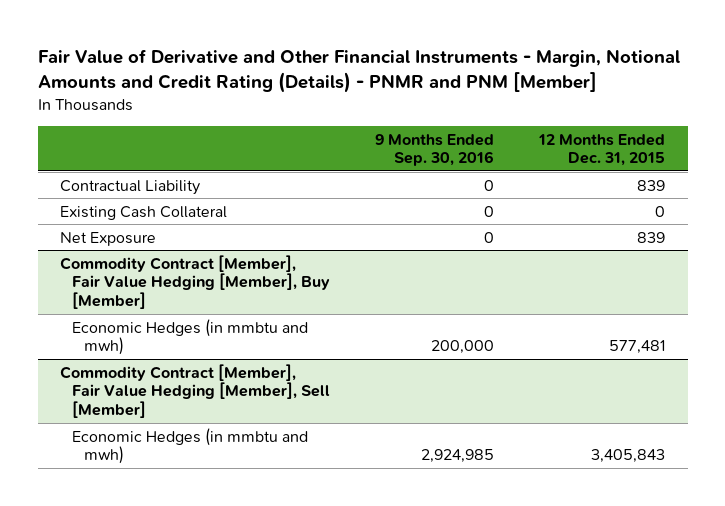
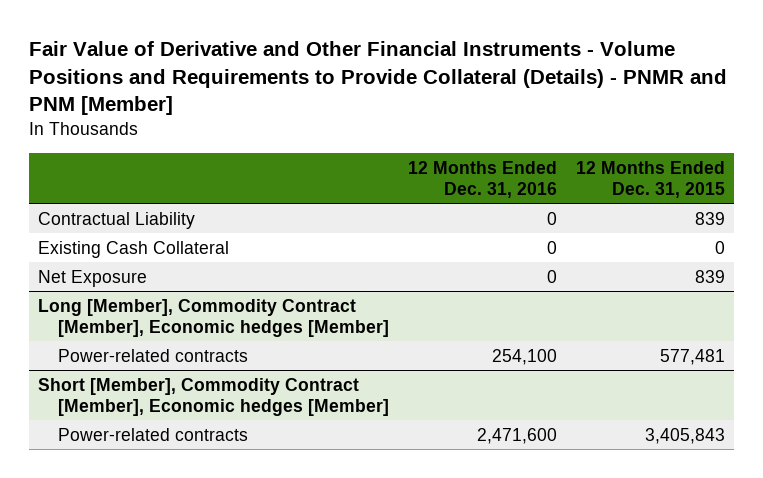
[37,48,680,94] Fair Value of Derivative and Other Financial Instruments - Margin, Notional Amounts and Credit Rating (Details) - PNMR and PNM [Member] -> [28,41,727,116] Fair Value of Derivative and Other Financial Instruments - Volume Positions and Requirements to Provide Collateral (Details) - PNMR and PNM [Member]
[375,133,495,167] 9 Months Ended Sep. 30, 2016 -> none
none -> [408,160,558,198] 12 Months Ended Dec. 31, 2016
[60,254,331,310] Commodity Contract [Member], Fair Value Hedging [Member], Buy [Member] -> none
[60,363,331,419] Commodity Contract [Member], Fair Value Hedging [Member], Sell [Member] -> none
none -> [38,298,390,337] Long [Member], Commodity Contract [Member], Economic hedges [Member]
[72,318,309,356] Economic Hedges (in mmbtu and mwh) -> [58,348,249,362] Power-related contracts
none -> [38,377,390,416] Short [Member], Commodity Contract [Member], Economic hedges [Member]
[72,427,309,465] Economic Hedges (in mmbtu and mwh) -> [58,427,249,441] Power-related contracts

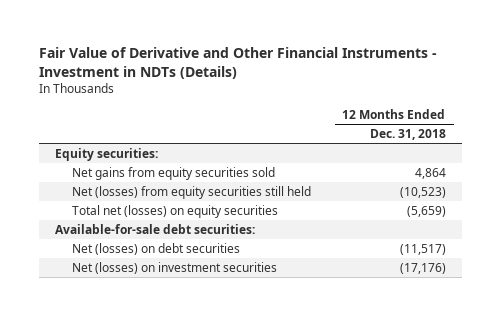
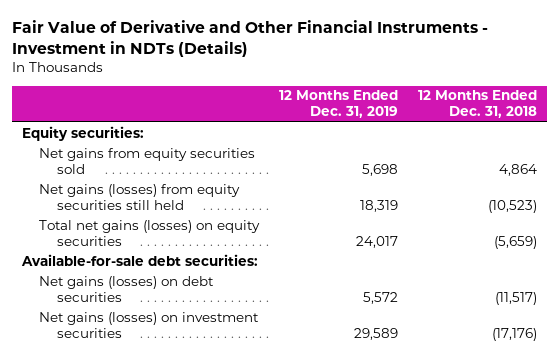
none -> [279,90,399,119] 12 Months Ended Dec. 31, 2019
[71,185,311,199] Net (losses) from equity securities still held -> [39,183,241,210] Net gains (losses) from equity securities still held
[71,204,278,218] Total net (losses) on equity securities -> [39,219,261,246] Total net gains (losses) on equity securities
[71,242,240,255] Net (losses) on debt securities -> [39,275,215,302] Net gains (losses) on debt securities
[71,261,277,274] Net (losses) on investment securities -> [39,311,260,338] Net gains (losses) on investment securities

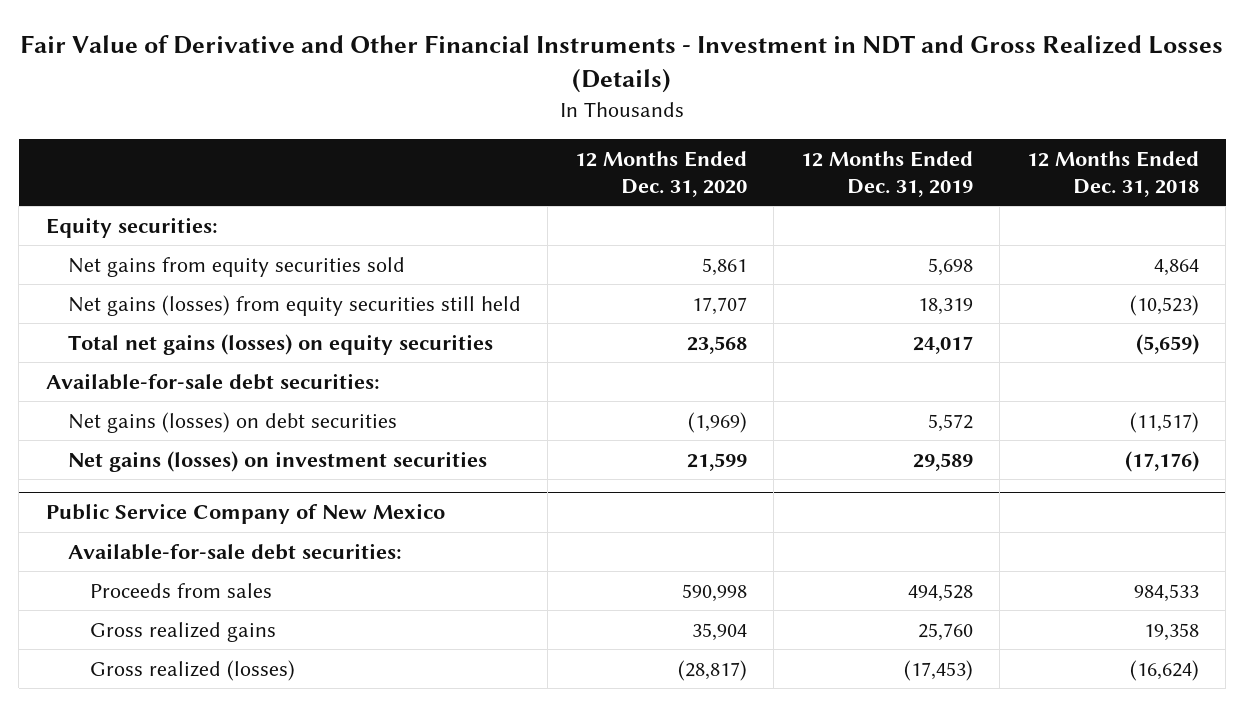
[11,19,488,57] Fair Value of Derivative and Other Financial Instruments - Investment in NDTs (Details) -> [20,34,1224,94] Fair Value of Derivative and Other Financial Instruments - Investment in NDT and Gross Realized Losses (Details)
none -> [574,150,747,198] 12 Months Ended Dec. 31, 2020
none -> [45,503,445,525] Public Service Company of New Mexico
none -> [67,542,402,560] Available-for-sale debt securities:
none -> [89,582,272,598] Proceeds from sales
none -> [89,621,276,642] Gross realized gains
none -> [89,659,295,681] Gross realized (losses)

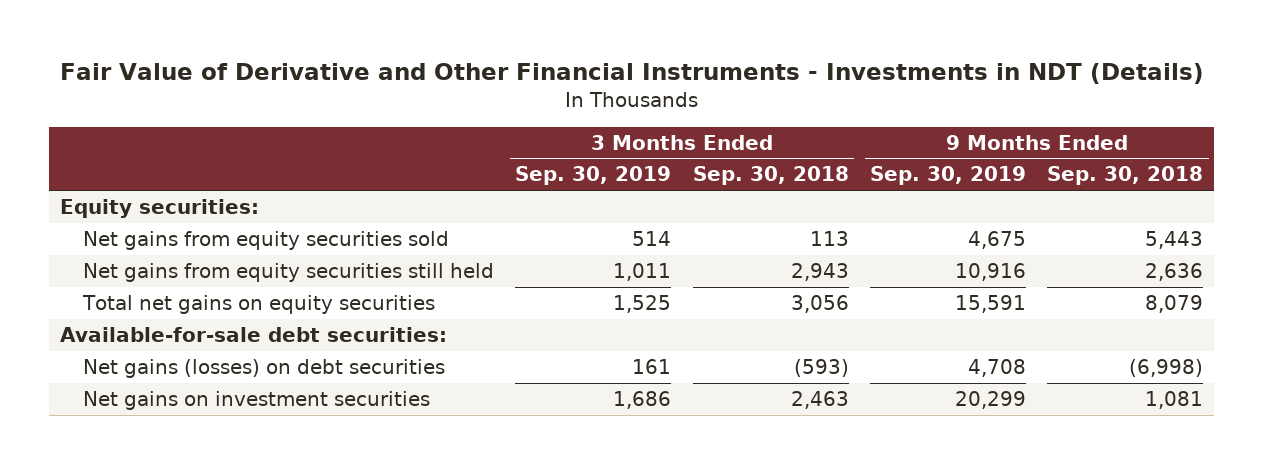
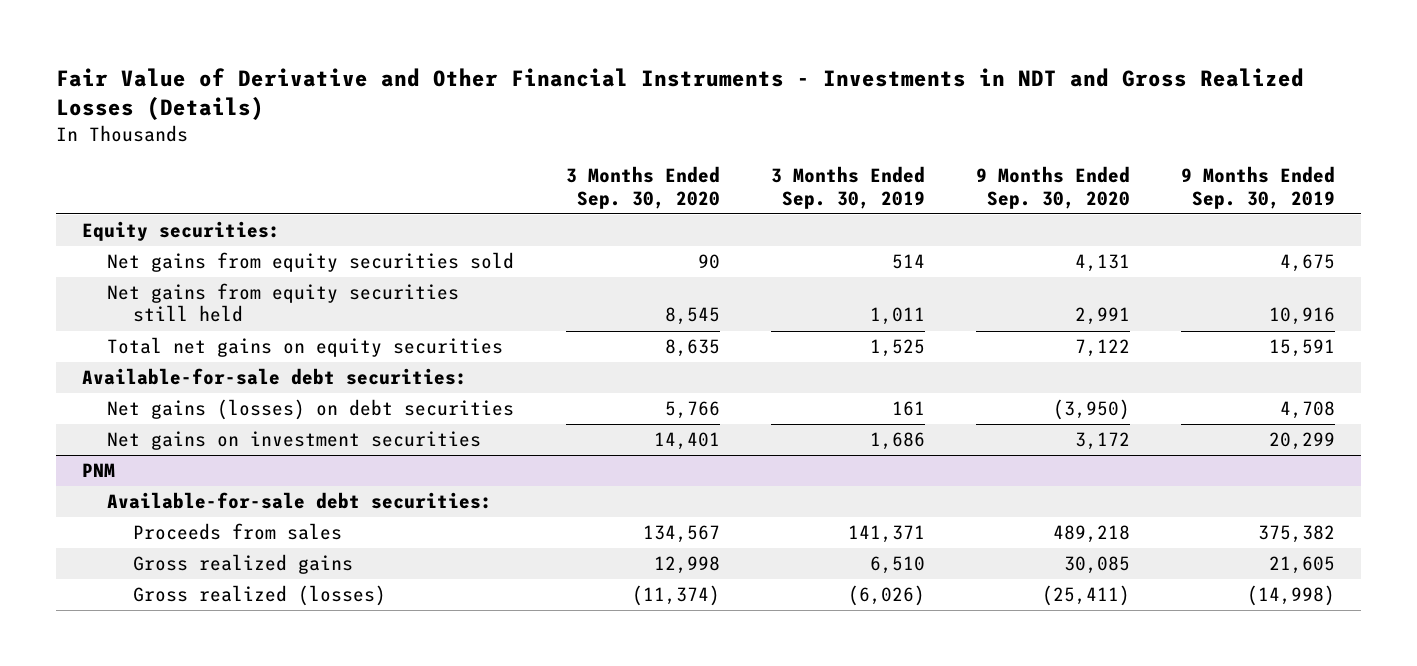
[59,62,1204,84] Fair Value of Derivative and Other Financial Instruments - Investments in NDT (Details) -> [56,67,1305,121] Fair Value of Derivative and Other Financial Instruments - Investments in NDT and Gross Realized Losses (Details)
[692,166,849,186] Sep. 30, 2018 -> none
[1047,166,1204,186] Sep. 30, 2018 -> none
none -> [565,166,720,209] 3 Months Ended Sep. 30, 2020
none -> [976,166,1131,209] 9 Months Ended Sep. 30, 2020
none -> [81,463,115,478] PNM
none -> [107,492,493,510] Available-for-sale debt securities:
none -> [133,523,343,541] Proceeds from sales
none -> [133,554,354,575] Gross realized gains
none -> [133,585,387,607] Gross realized (losses)

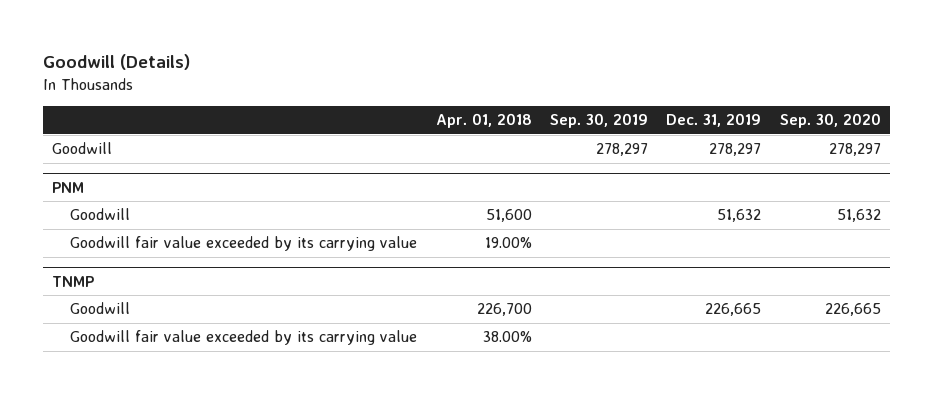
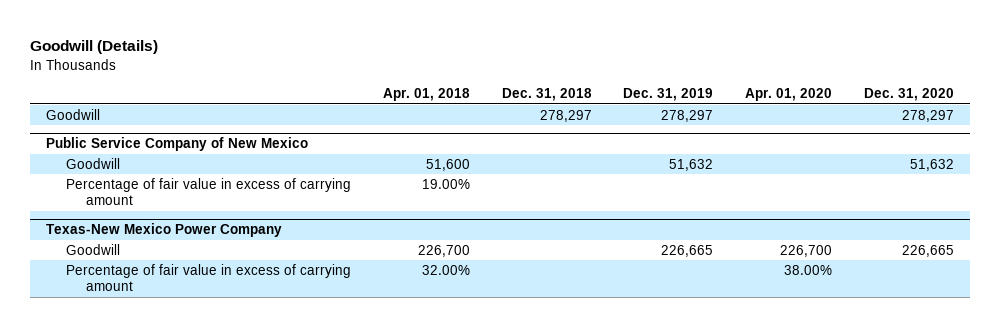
[549,113,648,129] Sep. 30, 2019 -> none
[779,113,881,129] Sep. 30, 2020 -> none
none -> [501,88,592,102] Dec. 31, 2018
none -> [745,88,833,102] Apr. 01, 2020
none -> [864,88,955,102] Dec. 31, 2020
[52,181,85,193] PNM -> [45,137,308,152] Public Service Company of New Mexico
[70,236,418,252] Goodwill fair value exceeded by its carrying value -> [65,177,351,206] Percentage of fair value in excess of carrying amount
[52,275,95,287] TNMP -> [45,223,282,238] Texas-New Mexico Power Company
[70,330,418,346] Goodwill fair value exceeded by its carrying value -> [65,263,351,292] Percentage of fair value in excess of carrying amount
[482,331,532,343] 38.00% -> [421,264,470,275] 32.00%

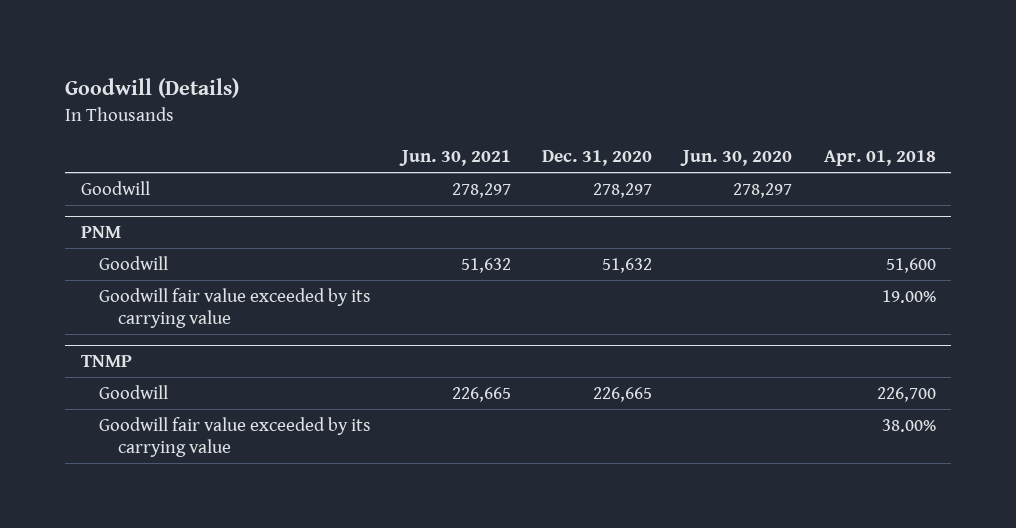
[501,88,592,102] Dec. 31, 2018 -> none
[623,88,714,102] Dec. 31, 2019 -> none
[745,88,833,102] Apr. 01, 2020 -> none
none -> [399,149,512,166] Jun. 30, 2021
none -> [680,149,793,166] Jun. 30, 2020
[45,137,308,152] Public Service Company of New Mexico -> [80,226,121,239] PNM
[65,177,351,206] Percentage of fair value in excess of carrying amount -> [99,288,372,329] Goodwill fair value exceeded by its carrying value
[45,223,282,238] Texas-New Mexico Power Company -> [80,355,132,368] TNMP
[65,263,351,292] Percentage of fair value in excess of carrying amount -> [99,417,372,458] Goodwill fair value exceeded by its carrying value
[421,264,470,275] 32.00% -> [881,419,936,433] 38.00%

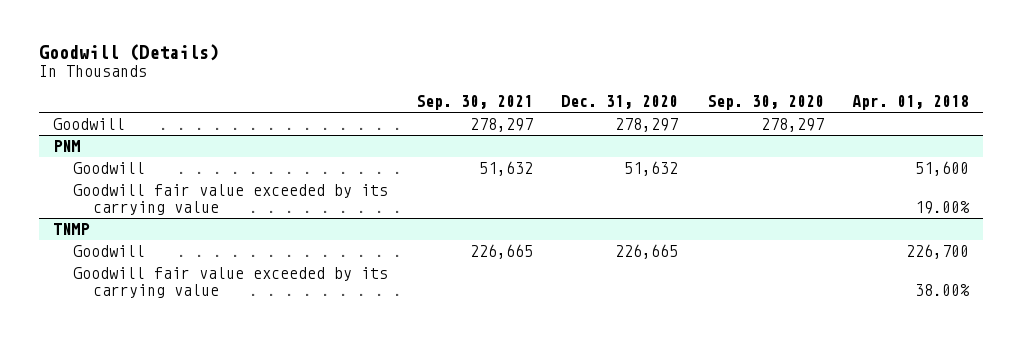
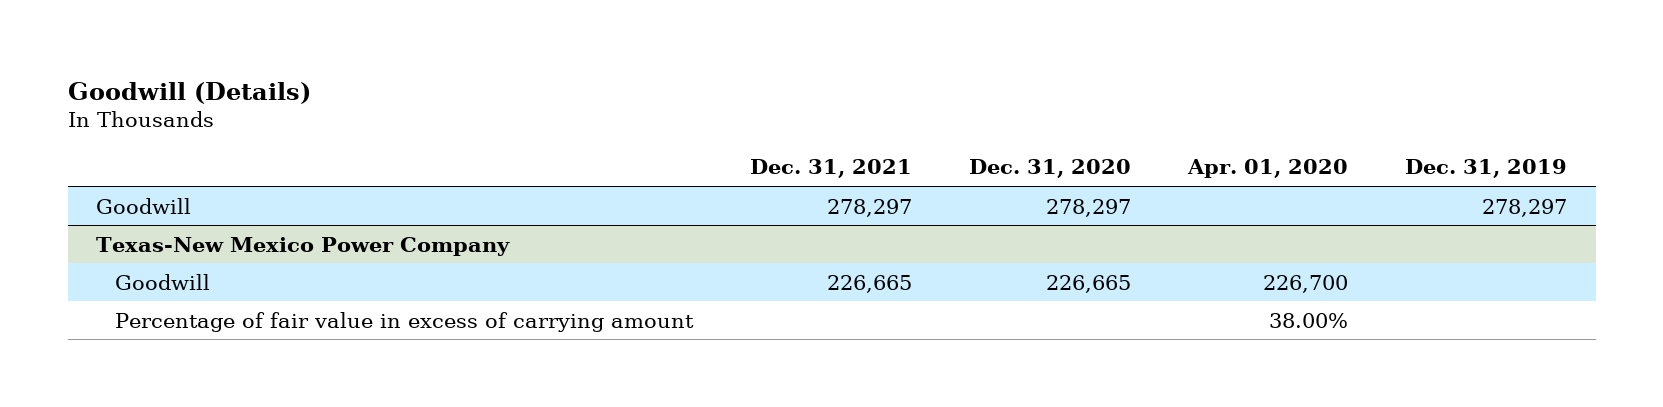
[416,94,534,110] Sep. 30, 2021 -> none
[706,94,824,110] Sep. 30, 2020 -> none
[851,94,969,110] Apr. 01, 2018 -> none
none -> [749,159,912,179] Dec. 31, 2021
none -> [1187,159,1349,179] Apr. 01, 2020
none -> [1405,159,1568,179] Dec. 31, 2019
[52,140,80,153] PNM -> none
[72,162,145,175] Goodwill -> none
[72,184,388,215] Goodwill fair value exceeded by its carrying value -> none
[52,223,90,236] TNMP -> [96,236,511,256] Texas-New Mexico Power Company
[72,267,388,298] Goodwill fair value exceeded by its carrying value -> [114,311,694,332] Percentage of fair value in excess of carrying amount

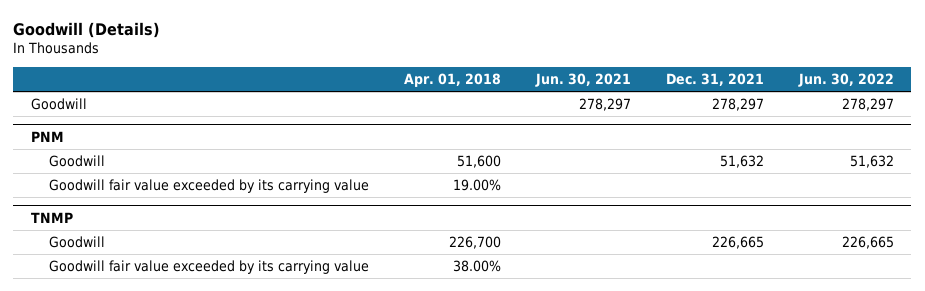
[968,159,1131,179] Dec. 31, 2020 -> none
[1187,159,1349,179] Apr. 01, 2020 -> none
[1405,159,1568,179] Dec. 31, 2019 -> none
none -> [403,73,501,88] Apr. 01, 2018
none -> [534,73,631,88] Jun. 30, 2021
none -> [797,73,894,88] Jun. 30, 2022
none -> [30,130,64,142] PNM
none -> [48,155,105,168] Goodwill
none -> [48,179,369,194] Goodwill fair value exceeded by its carrying value
[96,236,511,256] Texas-New Mexico Power Company -> [30,211,73,223] TNMP
[114,311,694,332] Percentage of fair value in excess of carrying amount -> [48,260,369,275] Goodwill fair value exceeded by its carrying value

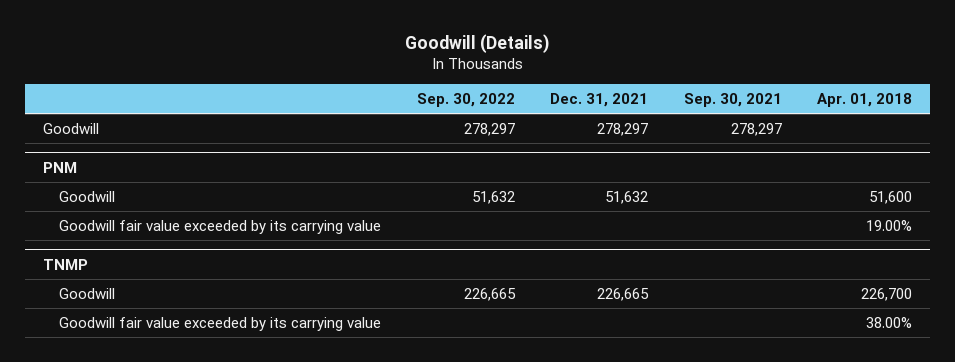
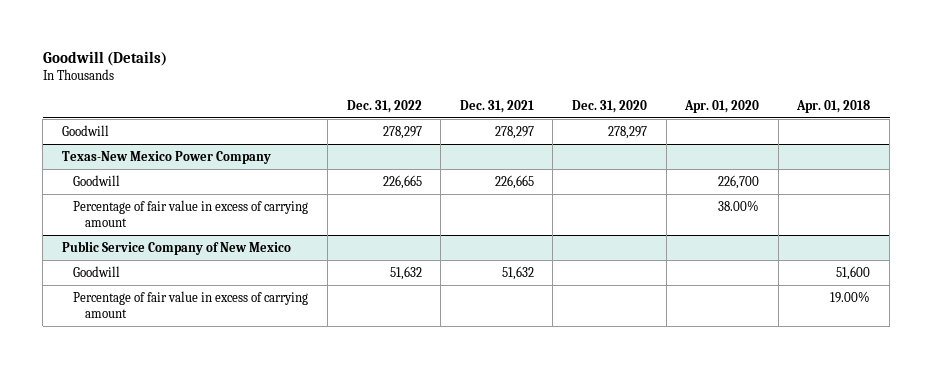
[416,93,515,108] Sep. 30, 2022 -> none
[683,93,782,108] Sep. 30, 2021 -> none
none -> [346,99,422,113] Dec. 31, 2022
none -> [572,99,648,113] Dec. 31, 2020
none -> [684,99,760,113] Apr. 01, 2020
none -> [62,150,272,164] Texas-New Mexico Power Company
none -> [73,174,121,186] Goodwill
none -> [73,199,309,227] Percentage of fair value in excess of carrying amount
[42,161,77,173] PNM -> [62,240,292,255] Public Service Company of New Mexico
[42,258,88,270] TNMP -> none
[59,287,116,299] Goodwill -> none
[59,316,382,331] Goodwill fair value exceeded by its carrying value -> none
[59,219,382,234] Goodwill fair value exceeded by its carrying value -> [73,290,309,318] Percentage of fair value in excess of carrying amount

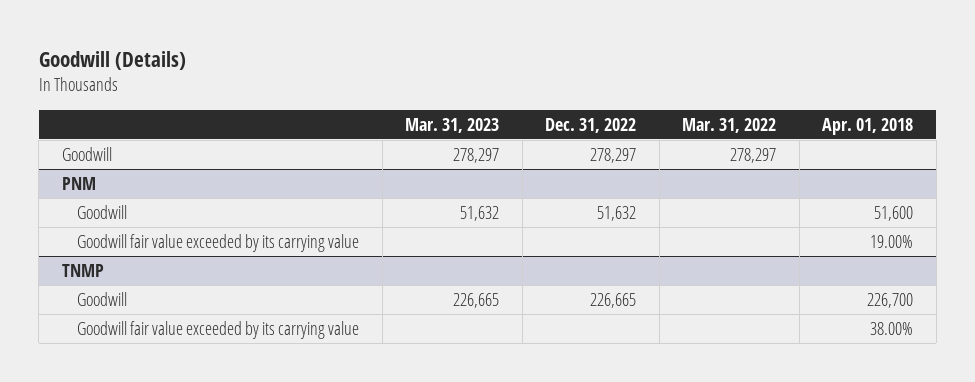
[459,99,534,113] Dec. 31, 2021 -> none
[572,99,648,113] Dec. 31, 2020 -> none
[684,99,760,113] Apr. 01, 2020 -> none
none -> [405,117,500,133] Mar. 31, 2023
none -> [682,117,777,133] Mar. 31, 2022
[62,150,272,164] Texas-New Mexico Power Company -> none
[73,174,121,186] Goodwill -> none
[73,199,309,227] Percentage of fair value in excess of carrying amount -> none
[62,240,292,255] Public Service Company of New Mexico -> [61,177,96,191] PNM
[73,290,309,318] Percentage of fair value in excess of carrying amount -> [77,234,360,253] Goodwill fair value exceeded by its carrying value
none -> [61,264,104,278] TNMP
none -> [77,292,128,307] Goodwill
none -> [77,321,360,340] Goodwill fair value exceeded by its carrying value

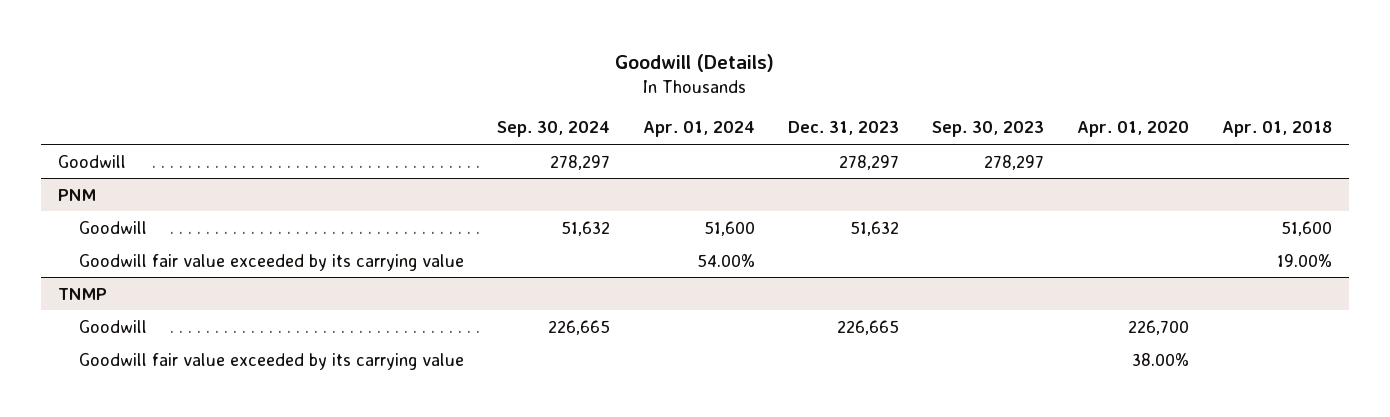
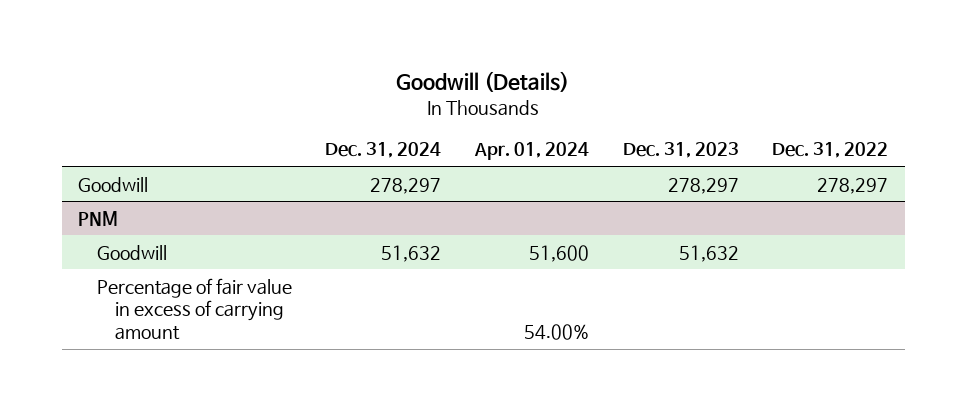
[496,121,610,138] Sep. 30, 2024 -> none
[932,121,1045,138] Sep. 30, 2023 -> none
[1077,121,1190,138] Apr. 01, 2020 -> none
[1222,121,1333,138] Apr. 01, 2018 -> none
none -> [325,142,442,159] Dec. 31, 2024
none -> [772,142,889,159] Dec. 31, 2022
[57,287,107,300] TNMP -> none
[78,319,147,333] Goodwill -> none
[78,352,464,370] Goodwill fair value exceeded by its carrying value -> none
[78,253,464,271] Goodwill fair value exceeded by its carrying value -> [96,277,292,341] Percentage of fair value in excess of carrying amount

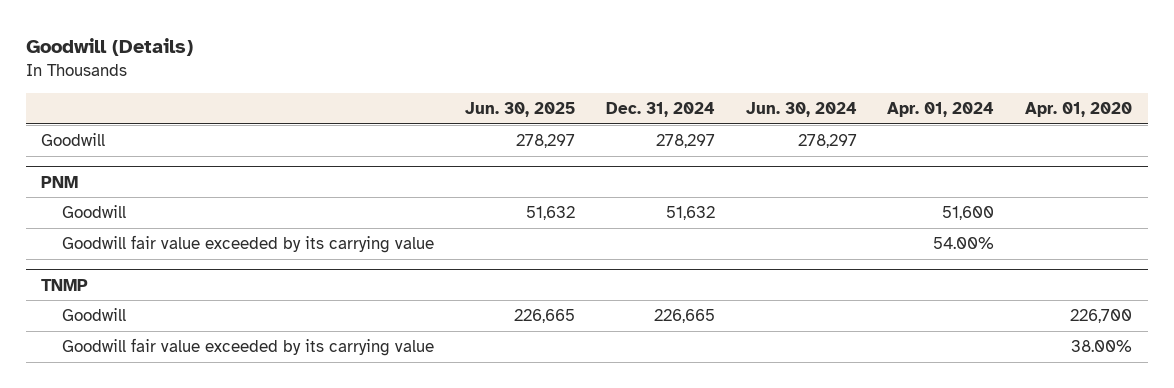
[622,142,739,159] Dec. 31, 2023 -> none
[772,142,889,159] Dec. 31, 2022 -> none
none -> [465,102,576,118] Jun. 30, 2025
none -> [745,102,857,118] Jun. 30, 2024
none -> [1025,102,1133,118] Apr. 01, 2020
[96,277,292,341] Percentage of fair value in excess of carrying amount -> [62,235,435,254] Goodwill fair value exceeded by its carrying value
none -> [41,278,89,291] TNMP
none -> [62,308,127,322] Goodwill
none -> [62,338,435,357] Goodwill fair value exceeded by its carrying value

